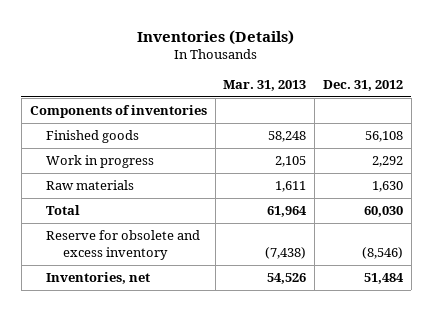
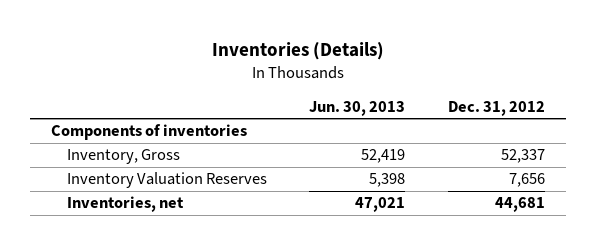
[223,80,307,92] Mar. 31, 2013 -> none
none -> [309,100,406,116] Jun. 30, 2013
[46,130,140,144] Finished goods -> none
[46,155,155,169] Work in progress -> none
[46,180,135,191] Raw materials -> none
[46,205,81,216] Total -> none
[46,230,201,260] Reserve for obsolete and excess inventory -> none
none -> [66,149,180,165] Inventory, Gross
none -> [66,172,267,189] Inventory Valuation Reserves
[364,273,405,285] 51,484 -> [494,197,545,213] 44,681

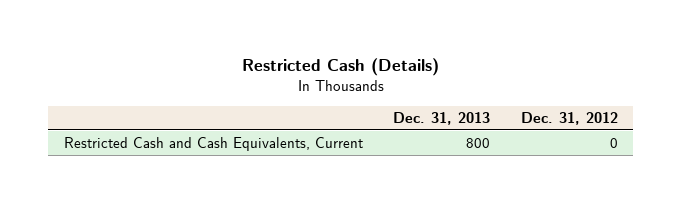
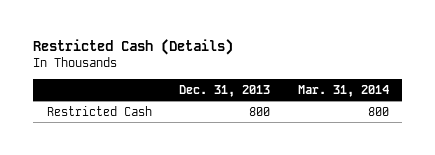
[520,112,618,126] Dec. 31, 2012 -> none
none -> [297,84,389,97] Mar. 31, 2014
[63,137,363,152] Restricted Cash and Cash Equivalents, Current -> [46,105,152,116] Restricted Cash

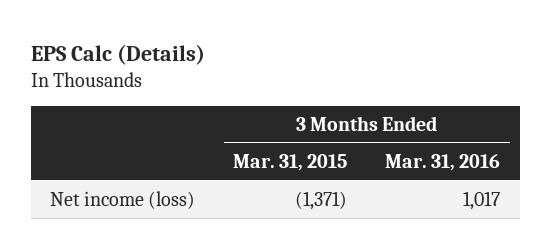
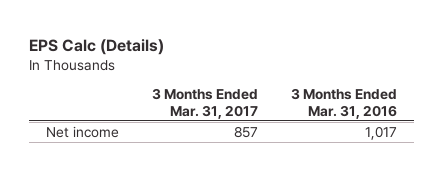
[233,153,348,171] Mar. 31, 2015 -> none
none -> [151,88,258,119] 3 Months Ended Mar. 31, 2017
[50,190,196,209] Net income (loss) -> [45,126,119,139] Net income

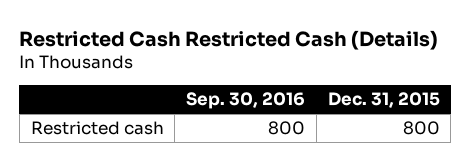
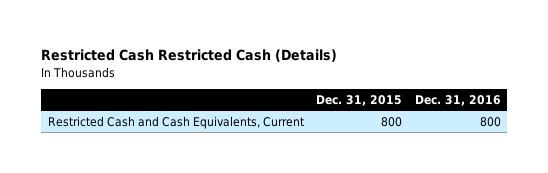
[186,92,306,110] Sep. 30, 2016 -> none
none -> [414,94,501,106] Dec. 31, 2016
[30,121,164,136] Restricted cash -> [47,116,304,130] Restricted Cash and Cash Equivalents, Current

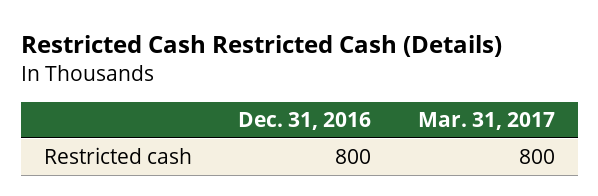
[316,94,403,106] Dec. 31, 2015 -> none
none -> [417,112,555,131] Mar. 31, 2017
[47,116,304,130] Restricted Cash and Cash Equivalents, Current -> [43,147,192,165] Restricted cash

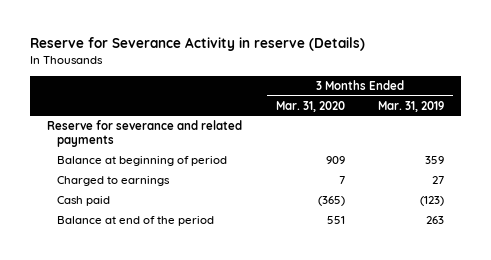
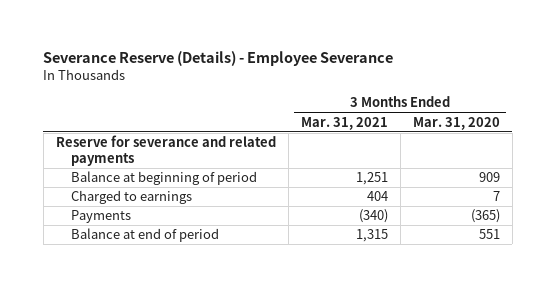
[30,37,366,52] Reserve for Severance Activity in reserve (Details) -> [43,50,394,66] Severance Reserve (Details) - Employee Severance
[378,100,445,112] Mar. 31, 2019 -> none
none -> [300,116,388,130] Mar. 31, 2021
[57,196,111,207] Cash paid -> [71,210,132,224] Payments
[57,216,215,227] Balance at end of the period -> [71,228,220,243] Balance at end of period

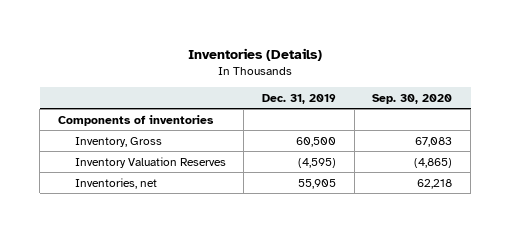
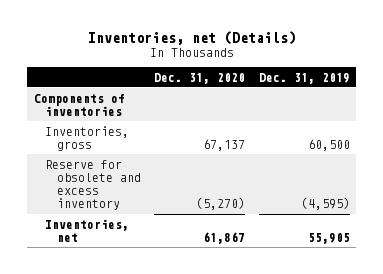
[188,47,323,61] Inventories (Details) -> [87,30,296,45] Inventories, net (Details)
[372,93,453,104] Sep. 30, 2020 -> none
none -> [154,72,246,84] Dec. 31, 2020
[74,136,162,147] Inventory, Gross -> [45,125,130,151] Inventories, gross
[74,156,226,168] Inventory Valuation Reserves -> [45,159,141,211] Reserve for obsolete and excess inventory

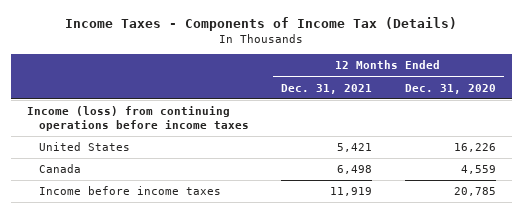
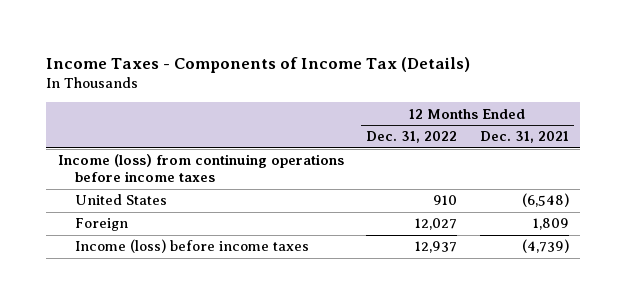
[404,83,496,94] Dec. 31, 2020 -> none
none -> [366,131,458,144] Dec. 31, 2022
[38,164,81,174] Canada -> none
[337,143,373,153] 5,421 -> [521,193,569,208] (6,548)
none -> [75,218,129,232] Foreign
[38,186,221,196] Income before income taxes -> [75,239,310,254] Income (loss) before income taxes
[330,187,373,197] 11,919 -> [521,239,569,254] (4,739)

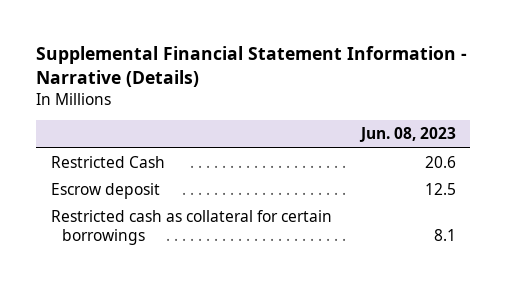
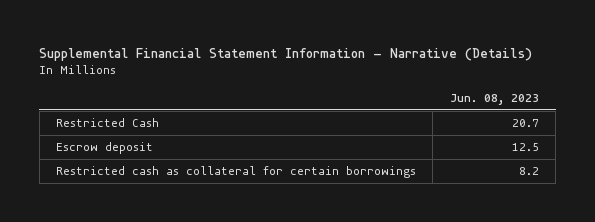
[424,156,456,169] 20.6 -> [511,119,539,128] 20.7
[433,228,456,241] 8.1 -> [518,167,539,176] 8.2

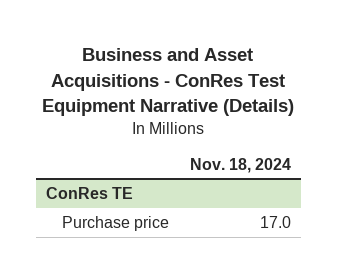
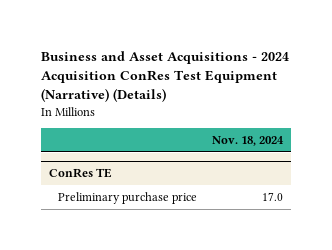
[42,48,295,116] Business and Asset Acquisitions - ConRes Test Equipment Narrative (Details) -> [41,50,290,102] Business and Asset Acquisitions - 2024 Acquisition ConRes Test Equipment (Narrative) (Details)
[62,215,170,231] Purchase price -> [58,191,198,204] Preliminary purchase price

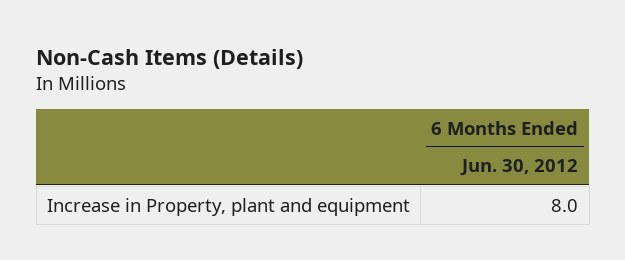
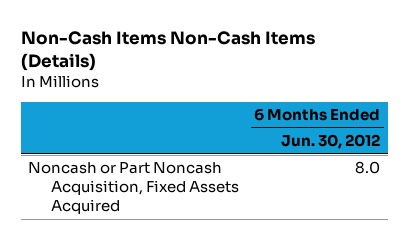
[36,49,304,70] Non-Cash Items (Details) -> [20,30,315,72] Non-Cash Items Non-Cash Items (Details)
[46,197,410,216] Increase in Property, plant and equipment -> [28,162,240,215] Noncash or Part Noncash Acquisition, Fixed Assets Acquired

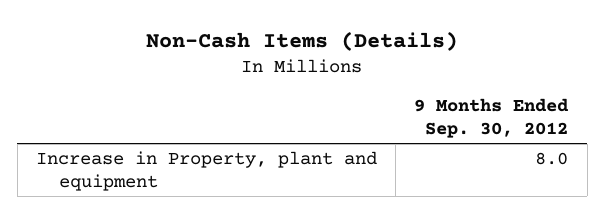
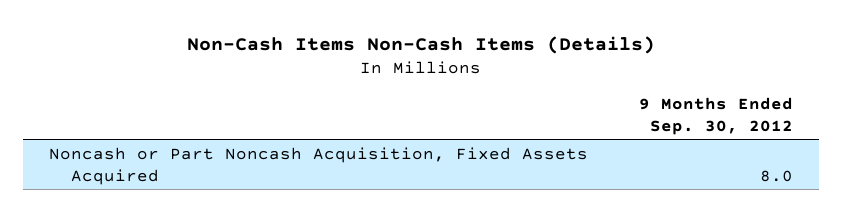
[146,30,459,51] Non-Cash Items (Details) -> [186,35,655,54] Non-Cash Items Non-Cash Items (Details)
[35,151,377,192] Increase in Property, plant and equipment -> [48,146,588,185] Noncash or Part Noncash Acquisition, Fixed Assets Acquired

